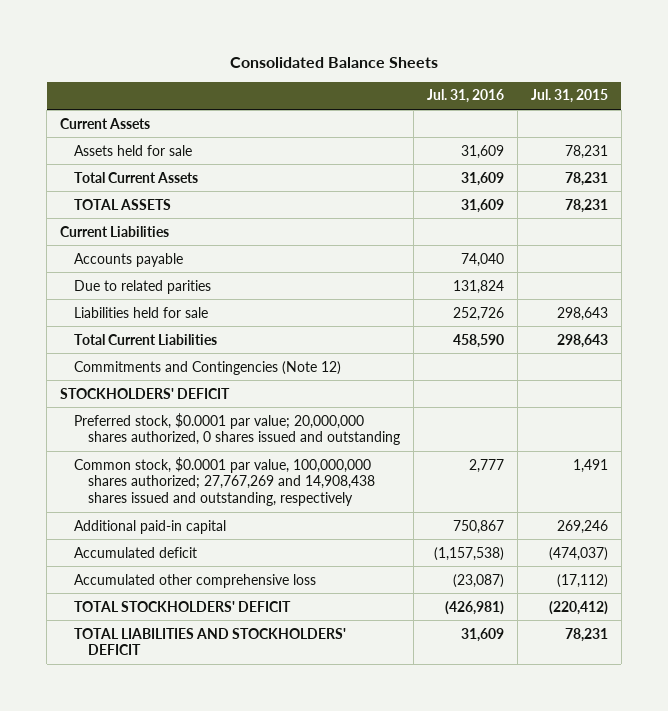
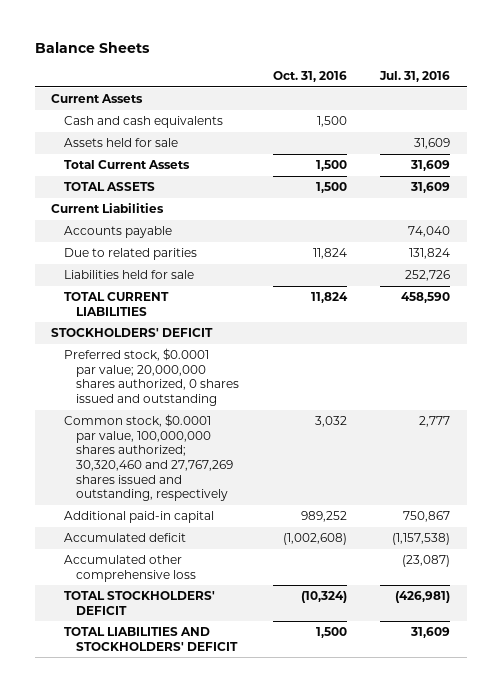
[230,57,439,69] Consolidated Balance Sheets -> [34,42,150,54] Balance Sheets
[530,89,608,104] Jul. 31, 2015 -> none
none -> [272,71,347,83] Oct. 31, 2016
none -> [63,116,223,129] Cash and cash equivalents
[73,360,341,375] Commitments and Contingencies (Note 12) -> none
[73,333,217,345] Total Current Liabilities -> [63,292,169,316] TOTAL CURRENT LIABILITIES
[73,456,375,507] Common stock, $0.0001 par value, 100,000,000 shares authorized; 27,767,269 and 14,908,438 shares issued and outstanding, respectively -> [63,414,233,502] Common stock, $0.0001 par value, 100,000,000 shares authorized; 30,320,460 and 27,767,269 shares issued and outstanding, respectively

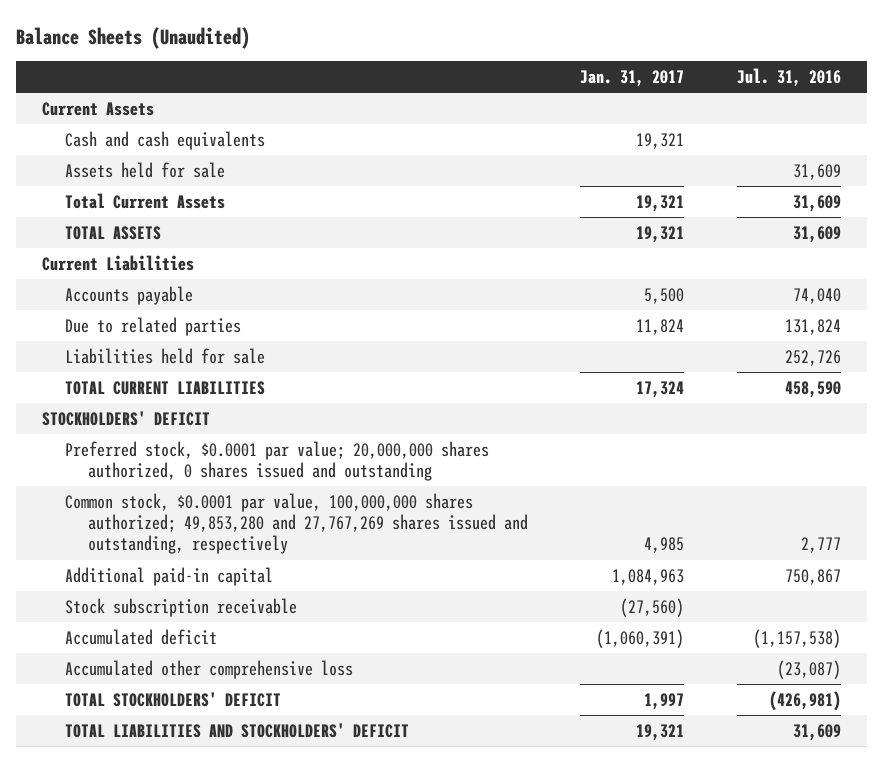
[34,42,150,54] Balance Sheets -> [15,26,250,49] Balance Sheets (Unaudited)
[272,71,347,83] Oct. 31, 2016 -> none
none -> [580,70,685,88] Jan. 31, 2017
[63,248,197,261] Due to related parities -> [64,316,241,336] Due to related parties
[63,414,233,502] Common stock, $0.0001 par value, 100,000,000 shares authorized; 30,320,460 and 27,767,269 shares issued and outstanding, respectively -> [64,492,528,555] Common stock, $0.0001 par value, 100,000,000 shares authorized; 49,853,280 and 27,767,269 shares issued and outstanding, respectively
none -> [64,597,297,617] Stock subscription receivable

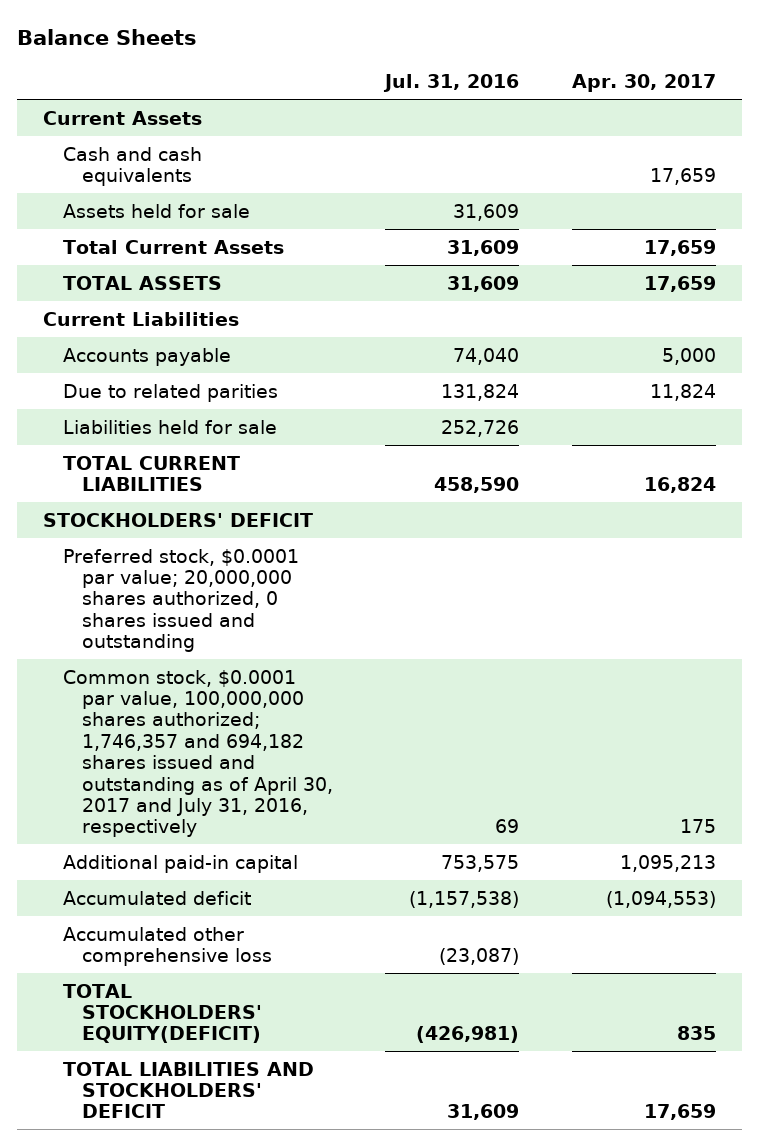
[15,26,250,49] Balance Sheets (Unaudited) -> [16,29,197,46] Balance Sheets
[580,70,685,88] Jan. 31, 2017 -> none
none -> [571,74,716,93] Apr. 30, 2017
[64,316,241,336] Due to related parties -> [62,383,278,402] Due to related parities
[64,597,297,617] Stock subscription receivable -> none
[64,492,528,555] Common stock, $0.0001 par value, 100,000,000 shares authorized; 49,853,280 and 27,767,269 shares issued and outstanding, respectively -> [62,669,333,838] Common stock, $0.0001 par value, 100,000,000 shares authorized; 1,746,357 and 694,182 shares issued and outstanding as of April 30, 2017 and July 31, 2016, respectively
[800,537,841,554] 2,777 -> [495,819,520,834] 69
[784,568,841,585] 750,867 -> [441,854,520,872] 753,575
[64,691,281,707] TOTAL STOCKHOLDERS' DEFICIT -> [62,983,262,1044] TOTAL STOCKHOLDERS' EQUITY(DEFICIT)

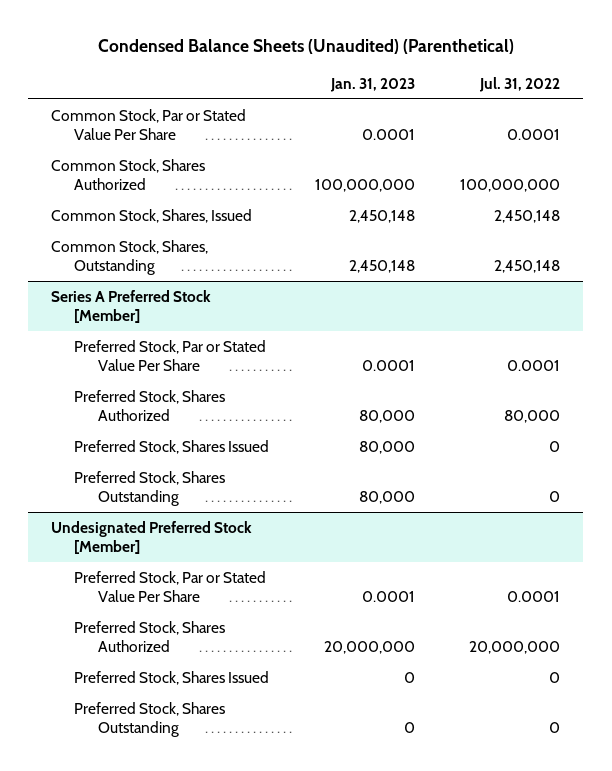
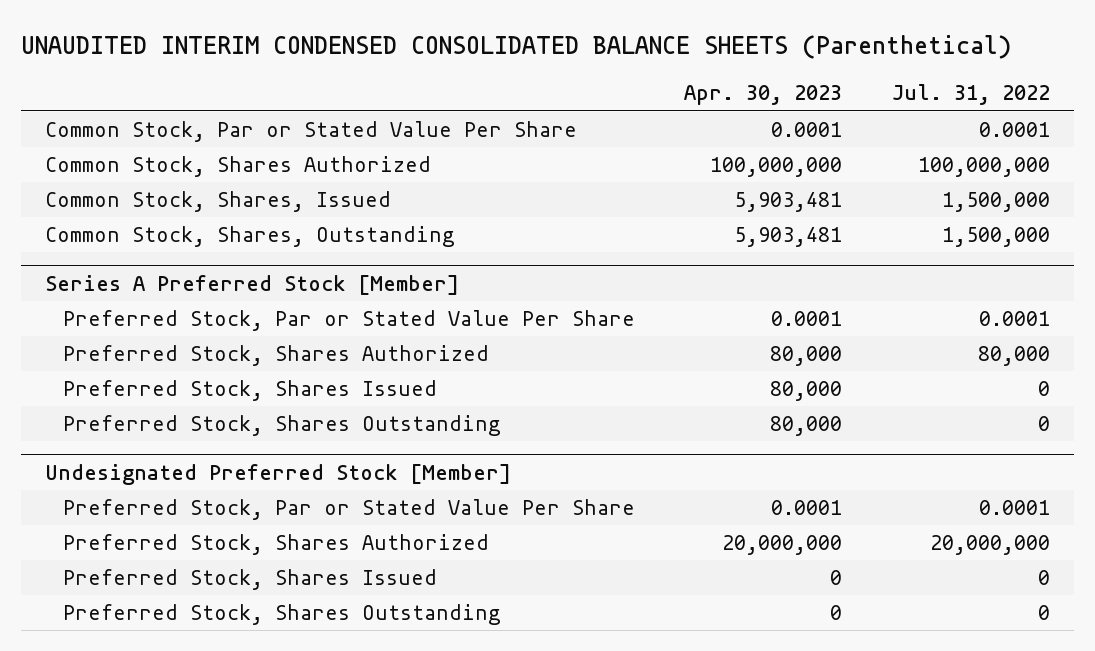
[97,39,514,55] Condensed Balance Sheets (Unaudited) (Parenthetical) -> [20,34,1011,59] UNAUDITED INTERIM CONDENSED CONSOLIDATED BALANCE SHEETS (Parenthetical)
[329,77,415,92] Jan. 31, 2023 -> none
none -> [684,85,843,106] Apr. 30, 2023
[494,209,561,223] 2,450,148 -> [941,192,1050,213] 1,500,000
[494,260,561,274] 2,450,148 -> [941,227,1050,248] 1,500,000

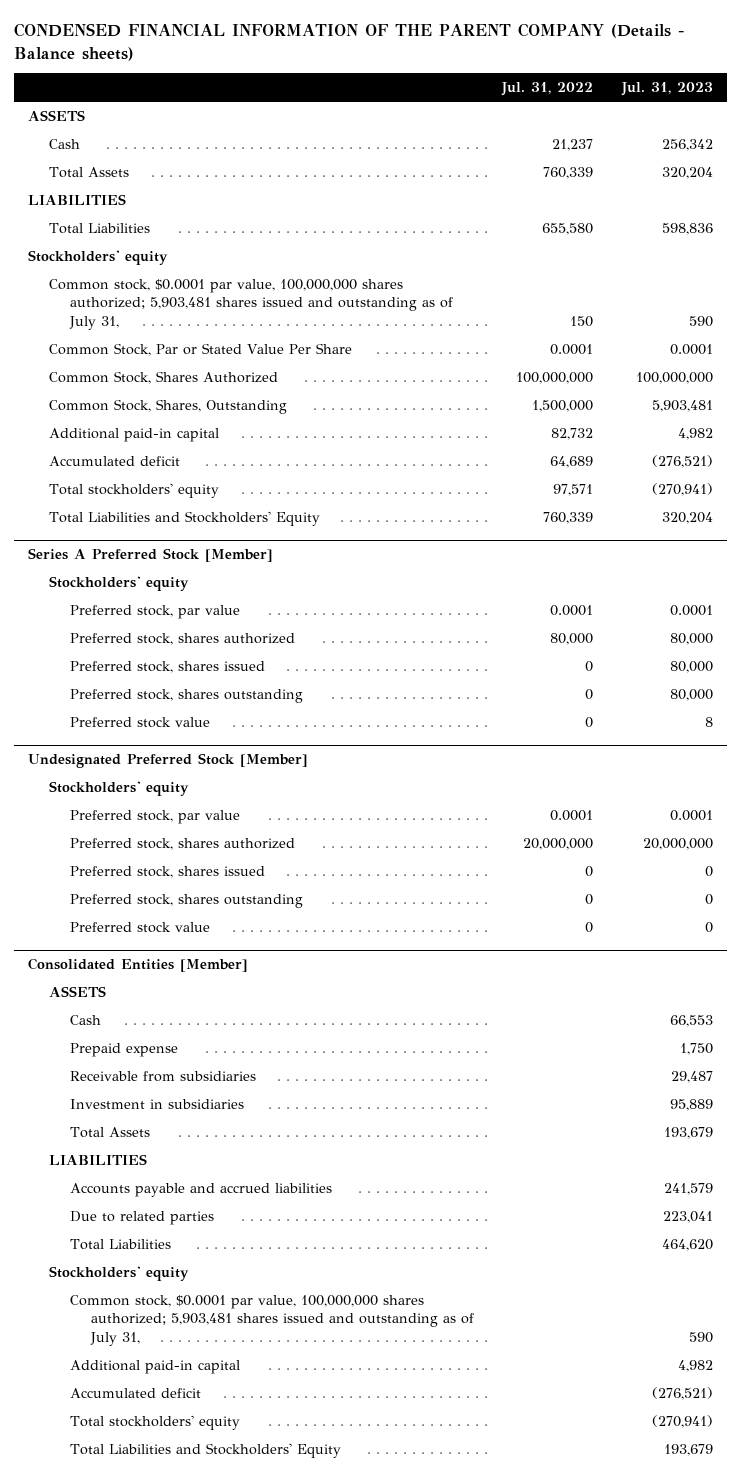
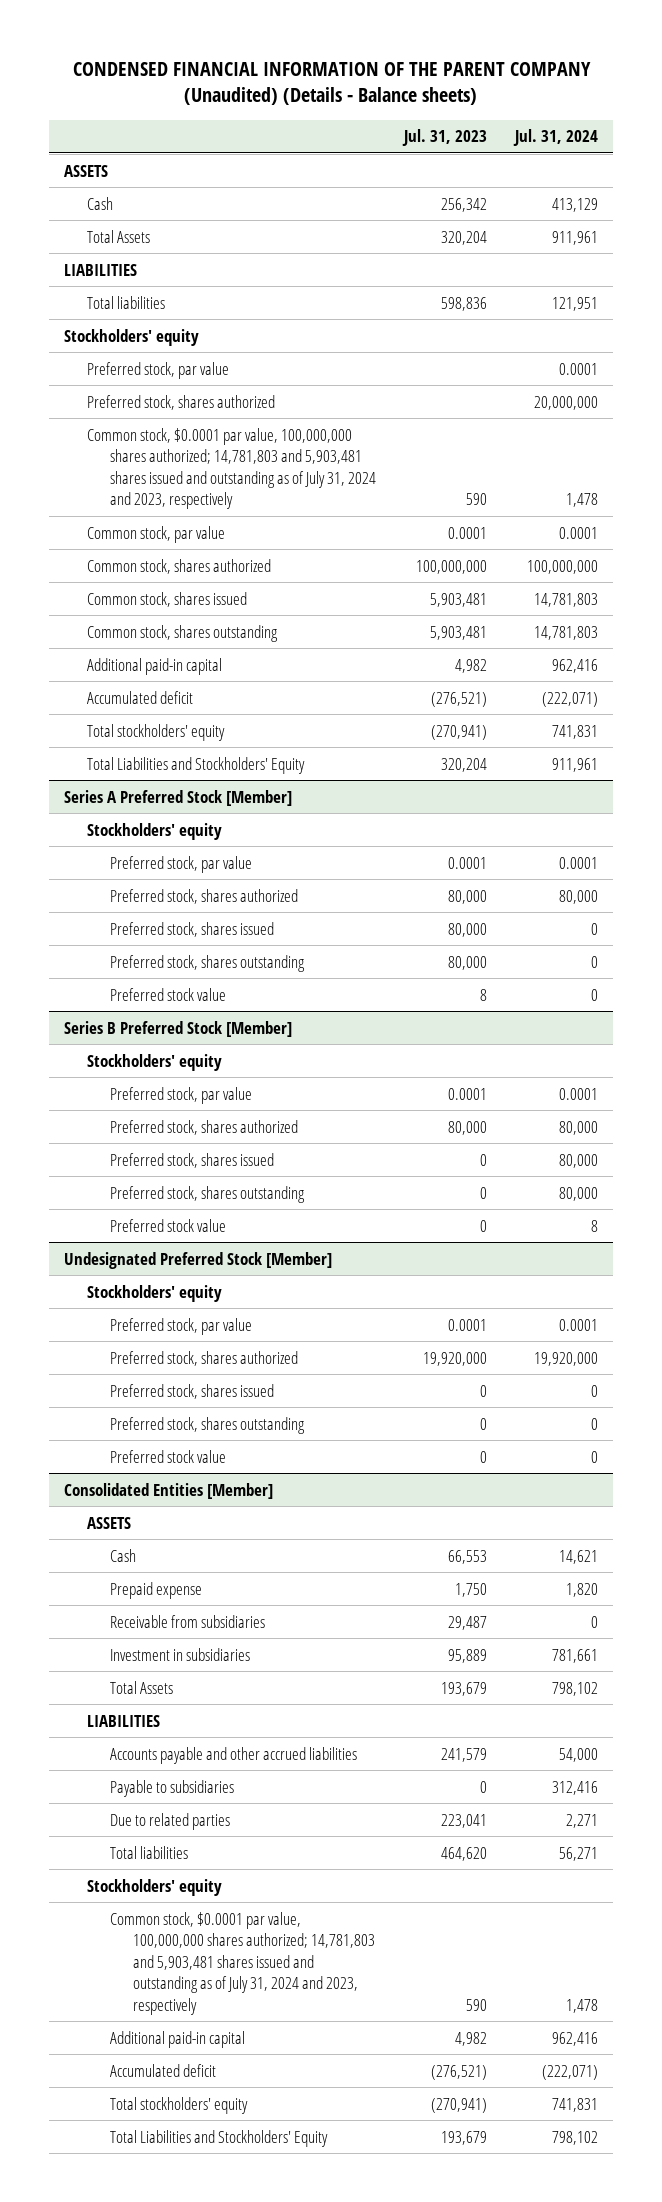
[14,23,685,61] CONDENSED FINANCIAL INFORMATION OF THE PARENT COMPANY (Details - Balance sheets) -> [72,61,591,106] CONDENSED FINANCIAL INFORMATION OF THE PARENT COMPANY (Unaudited) (Details - Balance sheets)
[501,81,594,96] Jul. 31, 2022 -> none
none -> [513,129,599,147] Jul. 31, 2024
[49,223,151,235] Total Liabilities -> [86,295,165,309] Total liabilities
none -> [86,361,229,379] Preferred stock, par value
none -> [86,394,275,410] Preferred stock, shares authorized
[49,279,454,330] Common stock, $0.0001 par value, 100,000,000 shares authorized; 5,903,481 shares issued and outstanding as of July 31, -> [86,427,376,510] Common stock, $0.0001 par value, 100,000,000 shares authorized; 14,781,803 and 5,903,481 shares issued and outstanding as of July 31, 2024 and 2023, respectively
[49,343,353,357] Common Stock, Par or Stated Value Per Share -> [86,525,225,543] Common stock, par value
[49,371,279,385] Common Stock, Shares Authorized -> [86,558,271,574] Common stock, shares authorized
none -> [86,591,247,607] Common stock, shares issued
[49,399,288,415] Common Stock, Shares, Outstanding -> [86,624,278,642] Common stock, shares outstanding
none -> [63,1020,292,1037] Series B Preferred Stock [Member]
none -> [86,1053,222,1071] Stockholders' equity
none -> [109,1086,252,1104] Preferred stock, par value
none -> [109,1119,298,1135] Preferred stock, shares authorized
none -> [109,1152,274,1168] Preferred stock, shares issued
none -> [109,1185,305,1203] Preferred stock, shares outstanding
none -> [109,1218,226,1232] Preferred stock value
[642,838,713,851] 20,000,000 -> [423,1351,488,1366] 19,920,000
[70,1183,333,1198] Accounts payable and accrued liabilities -> [109,1746,357,1764] Accounts payable and other accrued liabilities
none -> [109,1779,234,1797] Payable to subsidiaries
[70,1239,172,1251] Total Liabilities -> [109,1845,188,1859] Total liabilities
[70,1295,475,1346] Common stock, $0.0001 par value, 100,000,000 shares authorized; 5,903,481 shares issued and outstanding as of July 31, -> [109,1911,375,2015] Common stock, $0.0001 par value, 100,000,000 shares authorized; 14,781,803 and 5,903,481 shares issued and outstanding as of July 31, 2024 and 2023, respectively

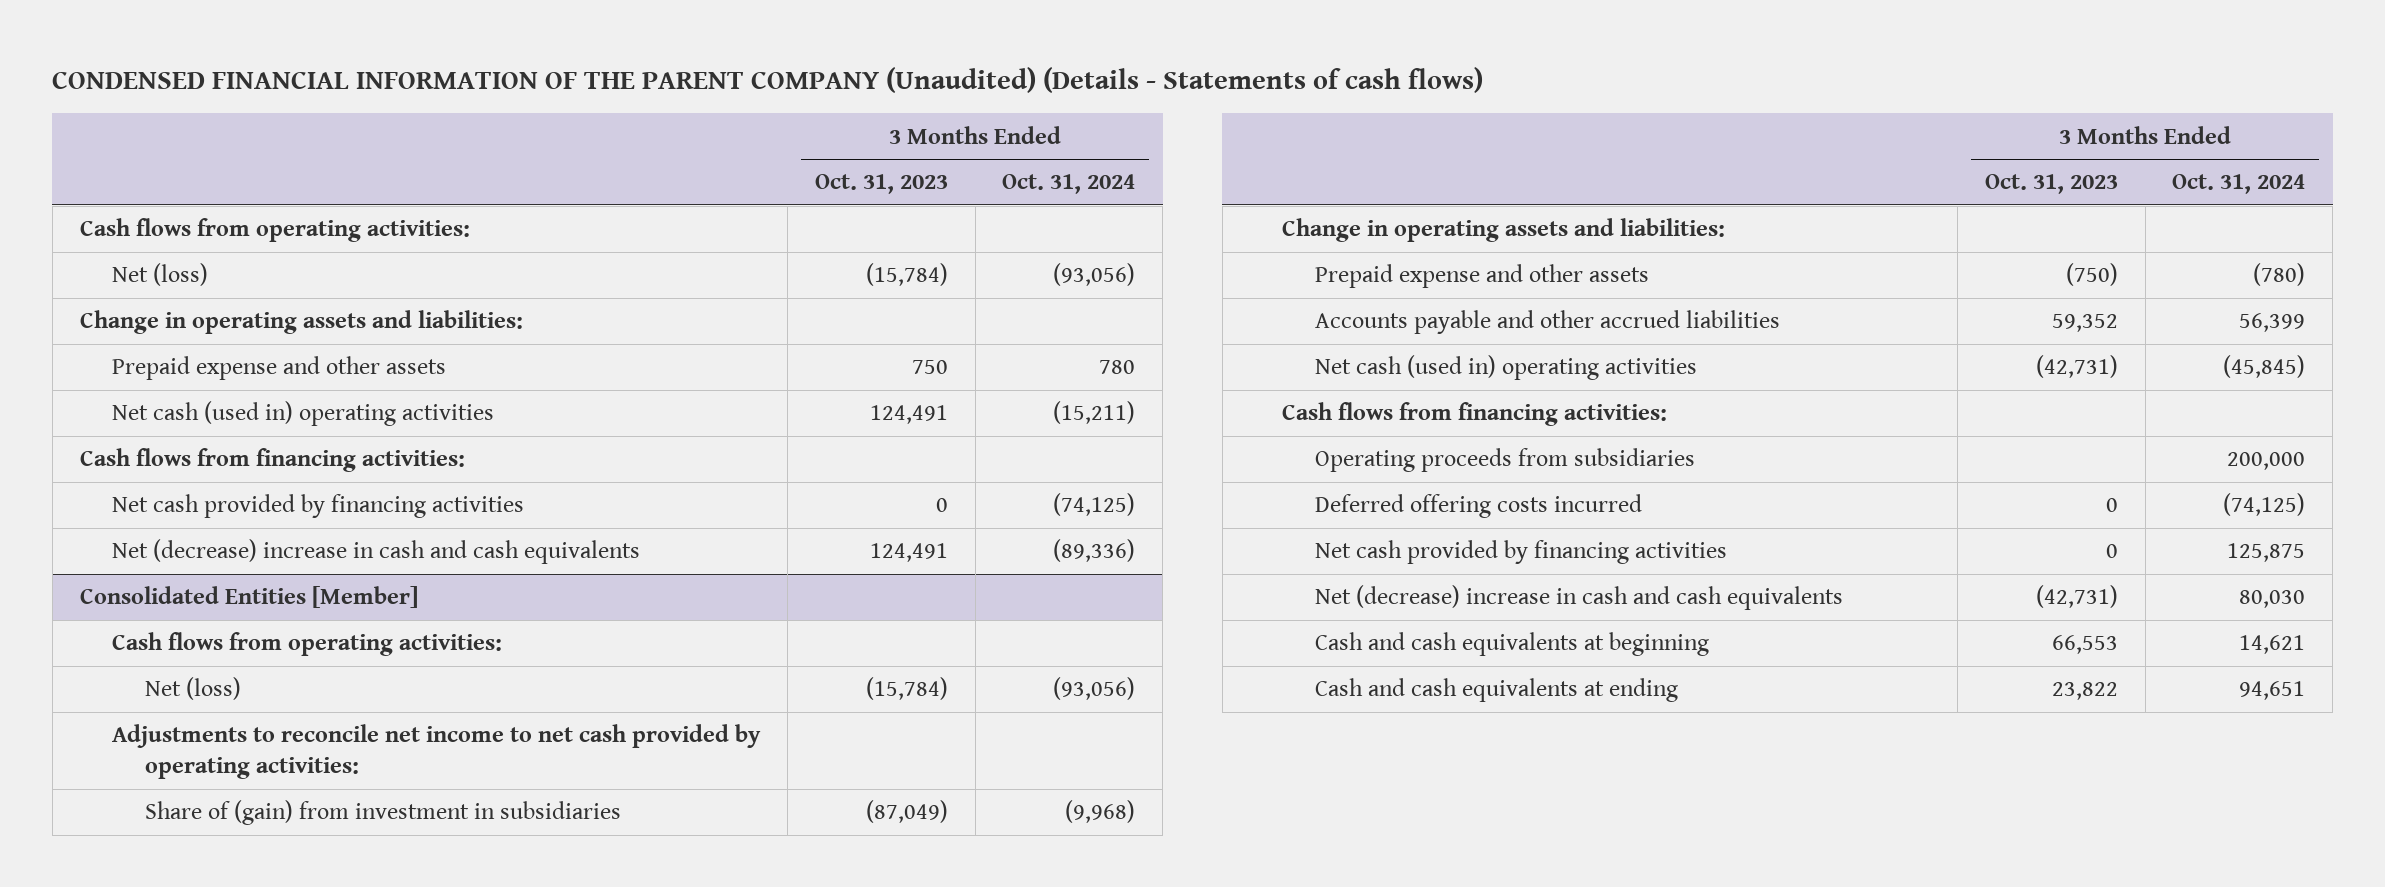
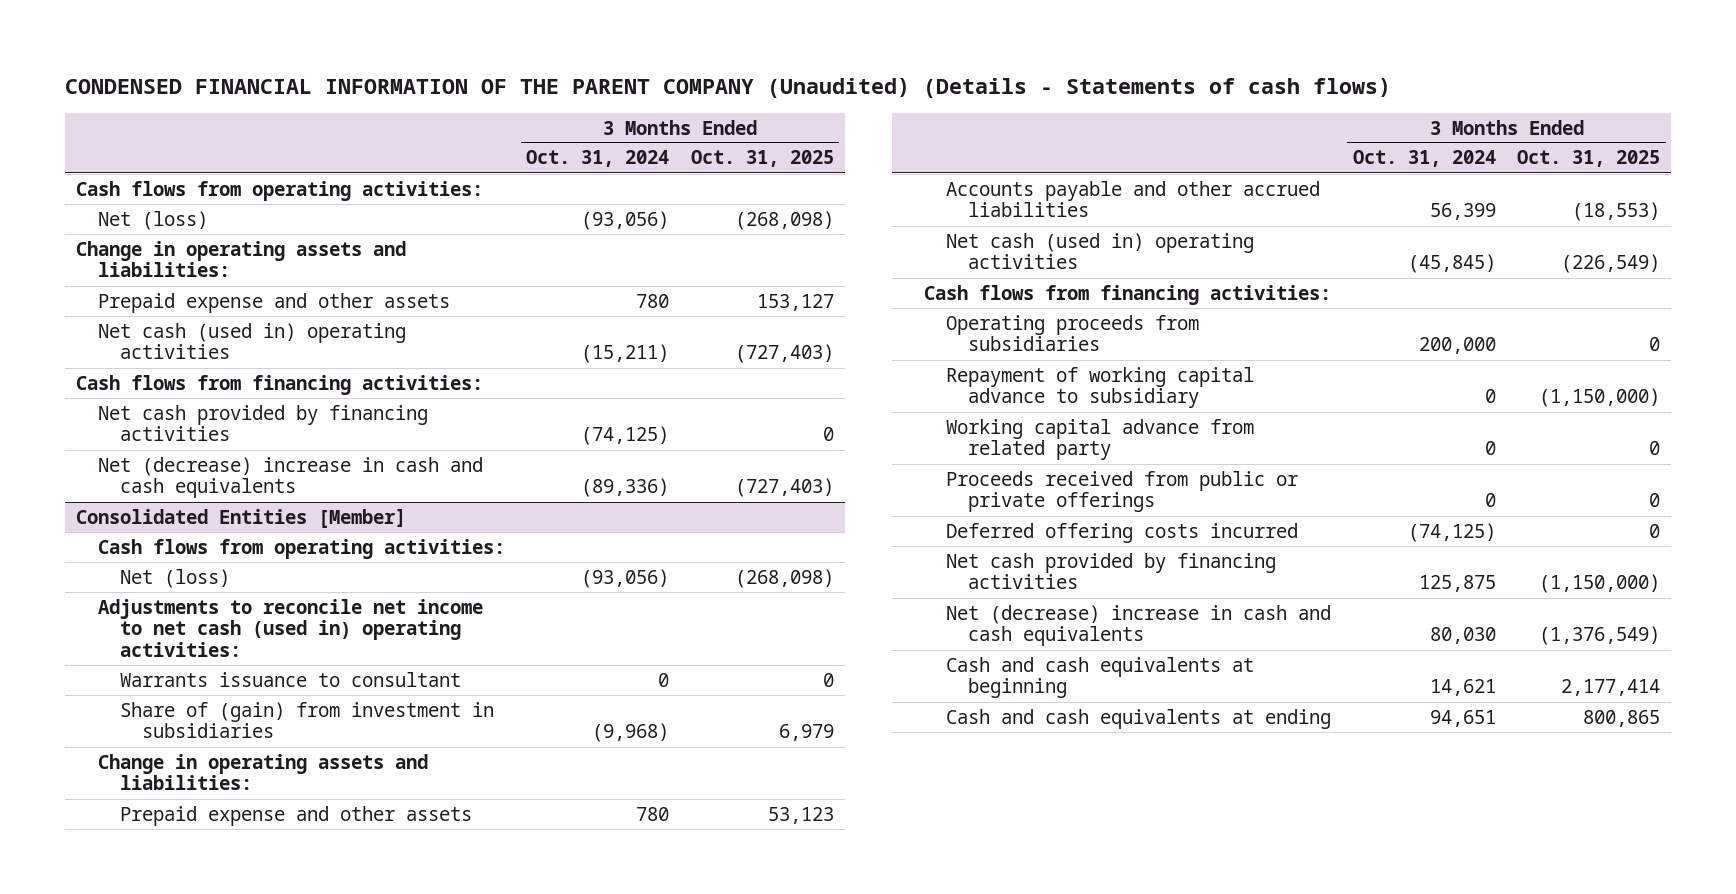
[814,174,948,195] Oct. 31, 2023 -> none
none -> [690,150,834,168] Oct. 31, 2025
[112,724,762,780] Adjustments to reconcile net income to net cash provided by operating activities: -> [97,598,483,658] Adjustments to reconcile net income to net cash (used in) operating activities:
none -> [119,671,461,687] Warrants issuance to consultant
[2253,263,2306,287] (780) -> [636,806,670,821] 780
none -> [946,366,1255,409] Repayment of working capital advance to subsidiary
none -> [946,418,1255,461] Working capital advance from related party
none -> [946,470,1299,513] Proceeds received from public or private offerings

